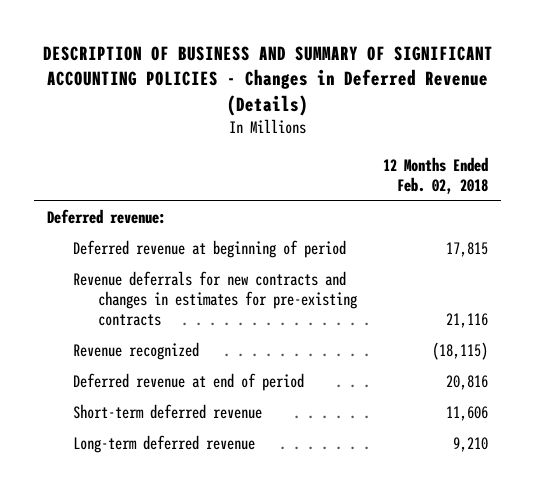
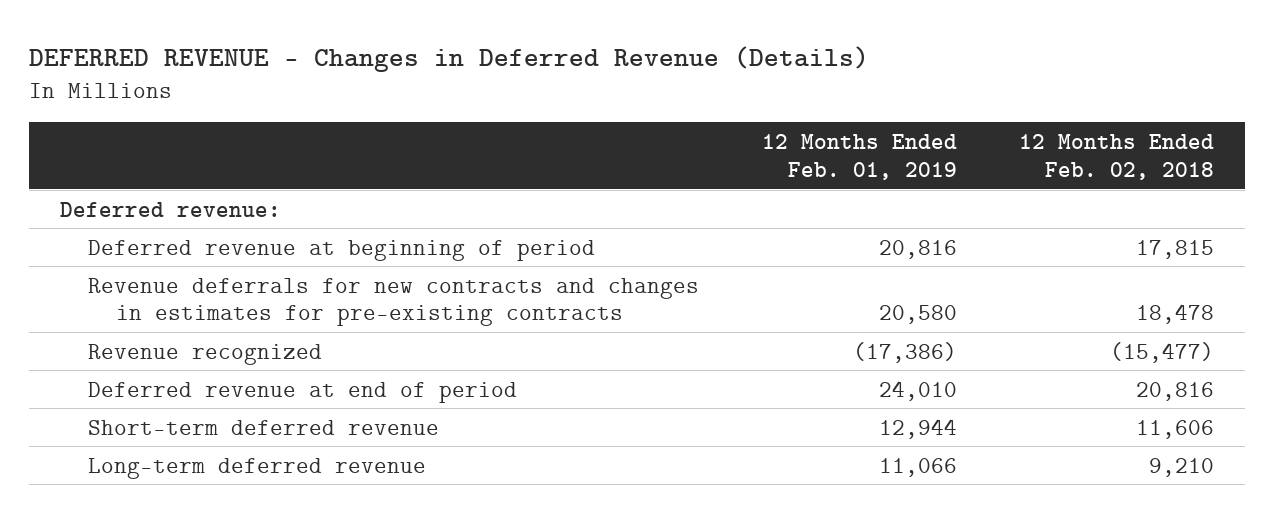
[42,45,493,116] DESCRIPTION OF BUSINESS AND SUMMARY OF SIGNIFICANT ACCOUNTING POLICIES - Changes in Deferred Revenue (Details) -> [28,46,869,73] DEFERRED REVENUE - Changes in Deferred Revenue (Details)
none -> [761,133,957,180] 12 Months Ended Feb. 01, 2019
[446,313,489,329] 21,116 -> [1135,304,1214,325] 18,478
[432,342,489,361] (18,115) -> [1109,341,1214,363] (15,477)

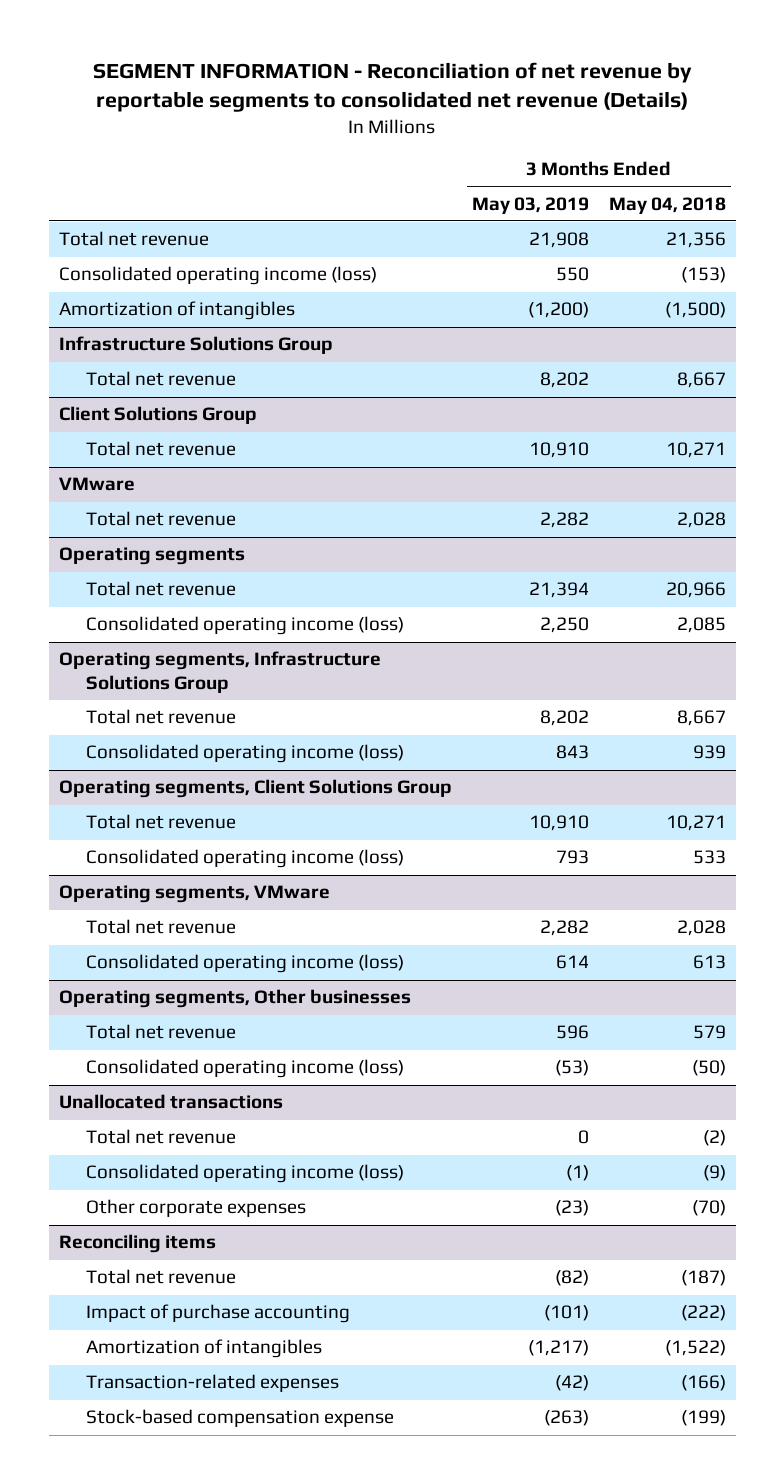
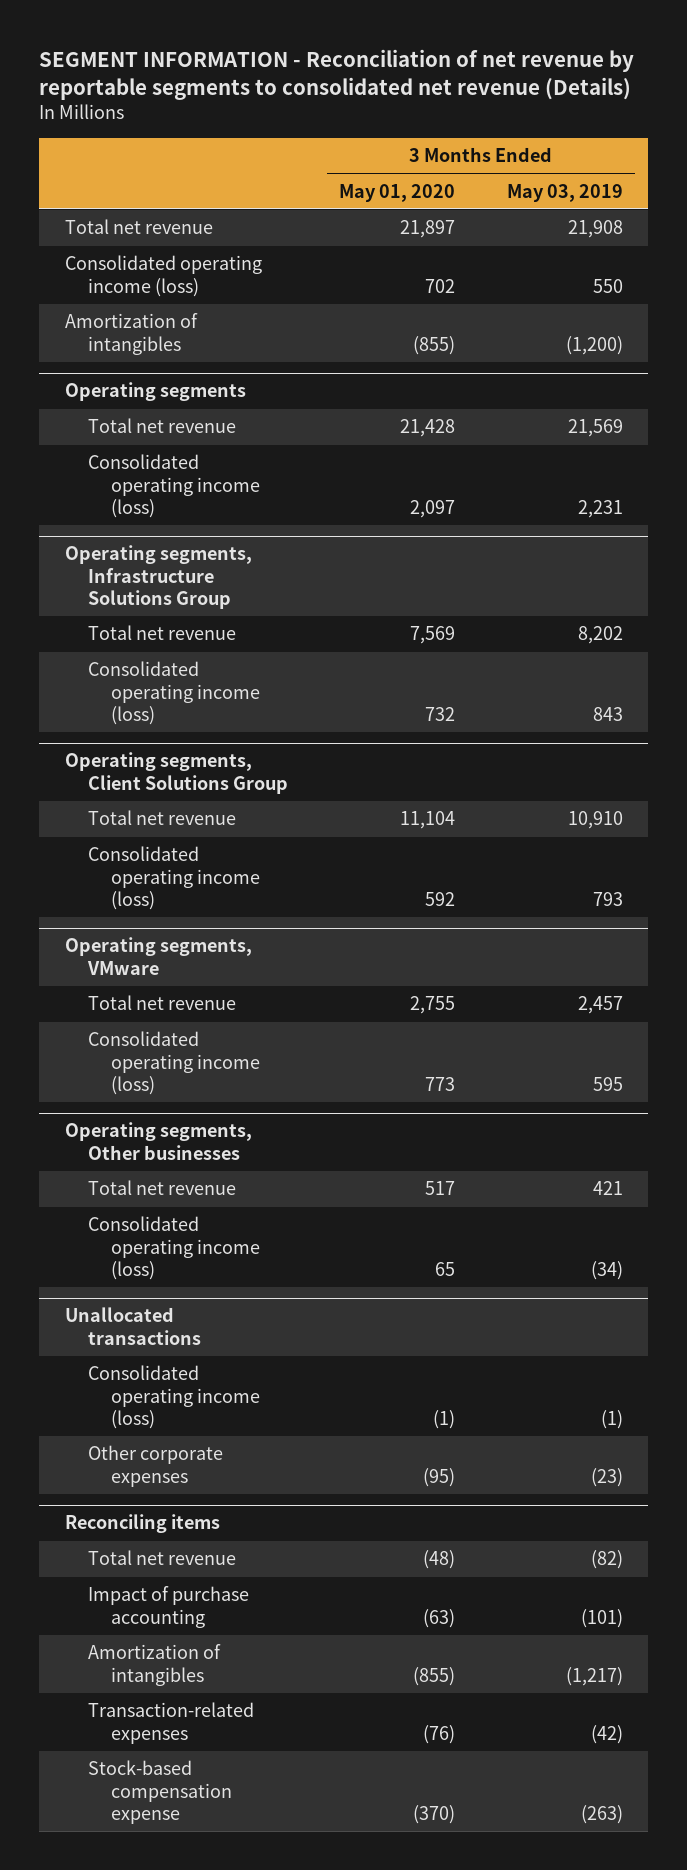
[608,196,726,214] May 04, 2018 -> none
none -> [339,183,456,202] May 01, 2020
[58,336,333,355] Infrastructure Solutions Group -> none
[85,371,236,387] Total net revenue -> none
[58,406,257,425] Client Solutions Group -> none
[85,441,236,457] Total net revenue -> none
[58,477,135,492] VMware -> none
[85,511,236,527] Total net revenue -> none
[528,582,589,599] 21,394 -> [567,419,623,438] 21,569
[539,617,589,634] 2,250 -> [577,499,623,518] 2,231
[539,920,589,937] 2,282 -> [577,996,623,1015] 2,457
[555,955,589,970] 614 -> [592,1076,623,1091] 595
[555,1025,589,1040] 596 -> [592,1181,623,1196] 421
[554,1060,589,1077] (53) -> [590,1260,623,1280] (34)
[85,1129,236,1145] Total net revenue -> none

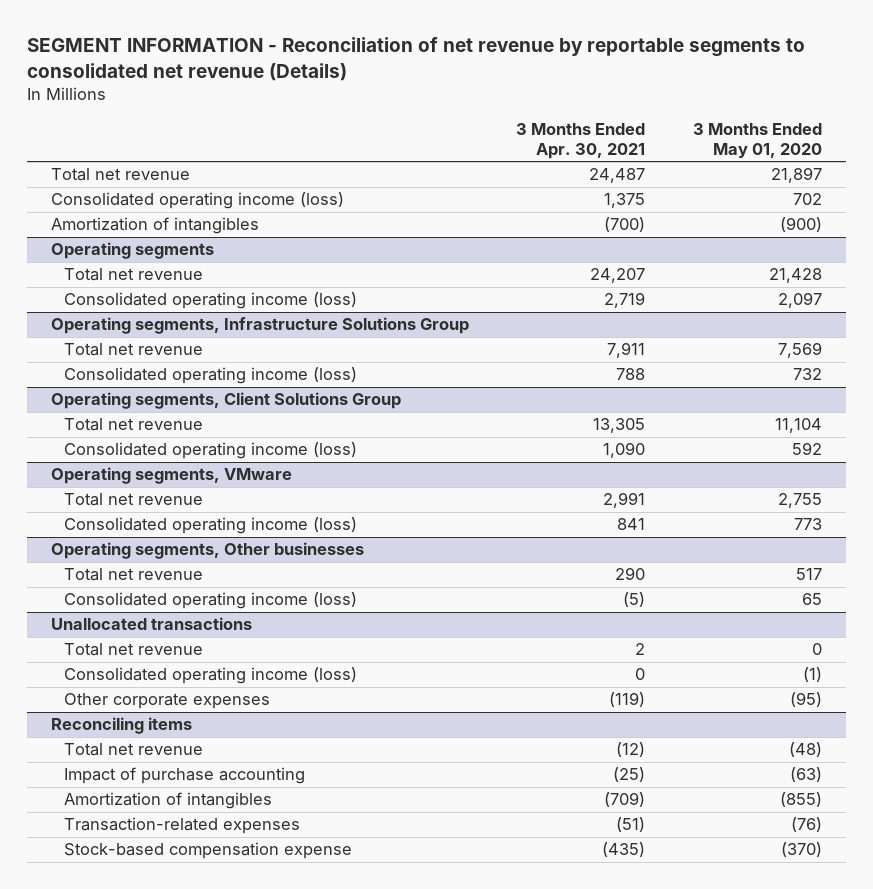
[506,183,623,202] May 03, 2019 -> none
none -> [516,122,646,159] 3 Months Ended Apr. 30, 2021
[413,335,456,355] (855) -> [780,217,823,233] (900)
none -> [64,643,204,657] Total net revenue

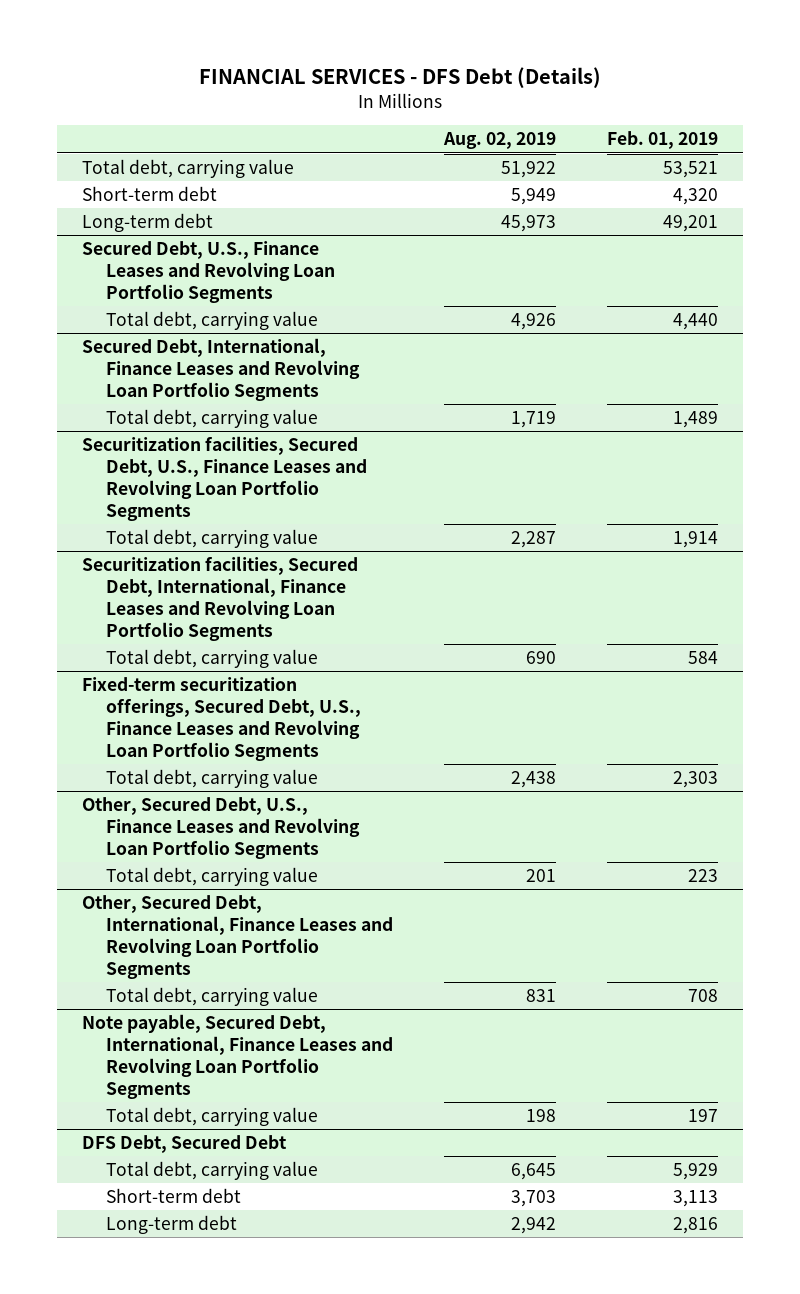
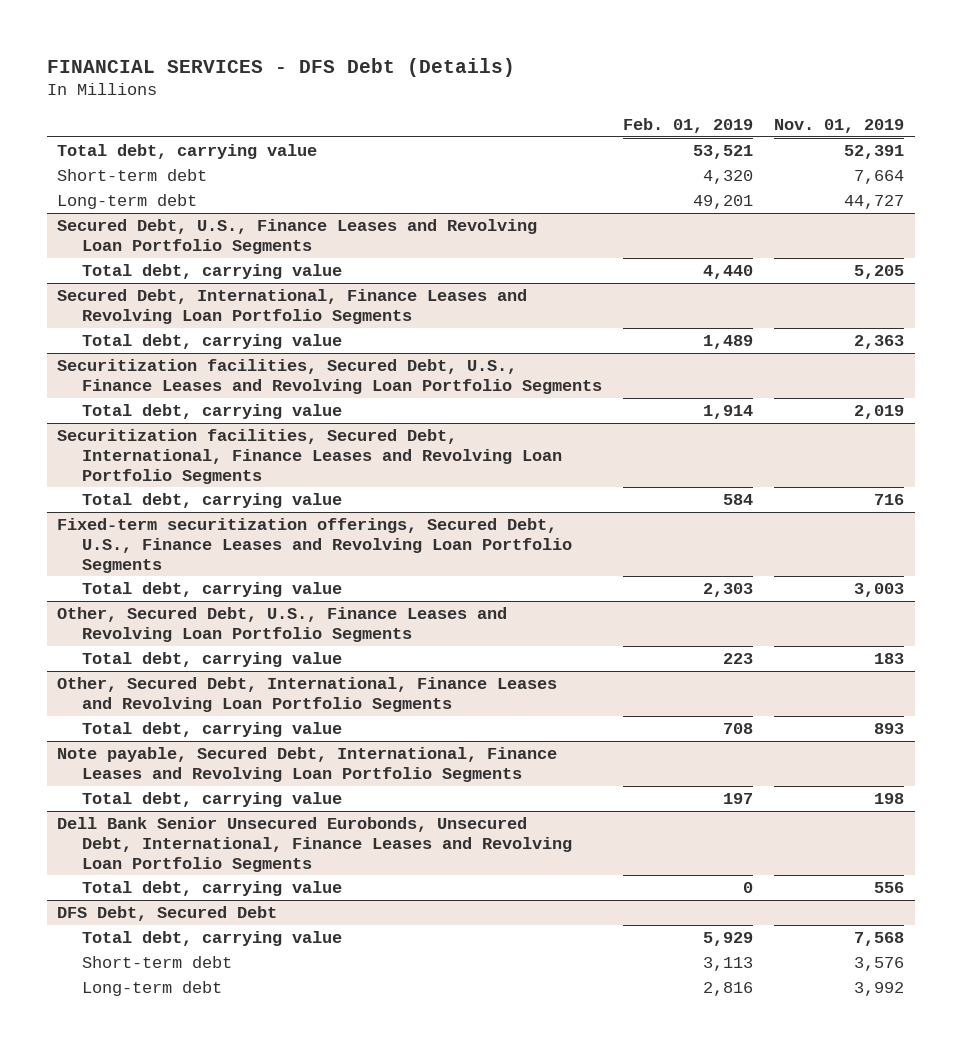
[443,132,557,150] Aug. 02, 2019 -> none
none -> [774,119,905,134] Nov. 01, 2019
none -> [57,816,573,872] Dell Bank Senior Unsecured Eurobonds, Unsecured Debt, International, Finance Leases and Revolving Loan Portfolio Segments
none -> [82,880,343,896] Total debt, carrying value

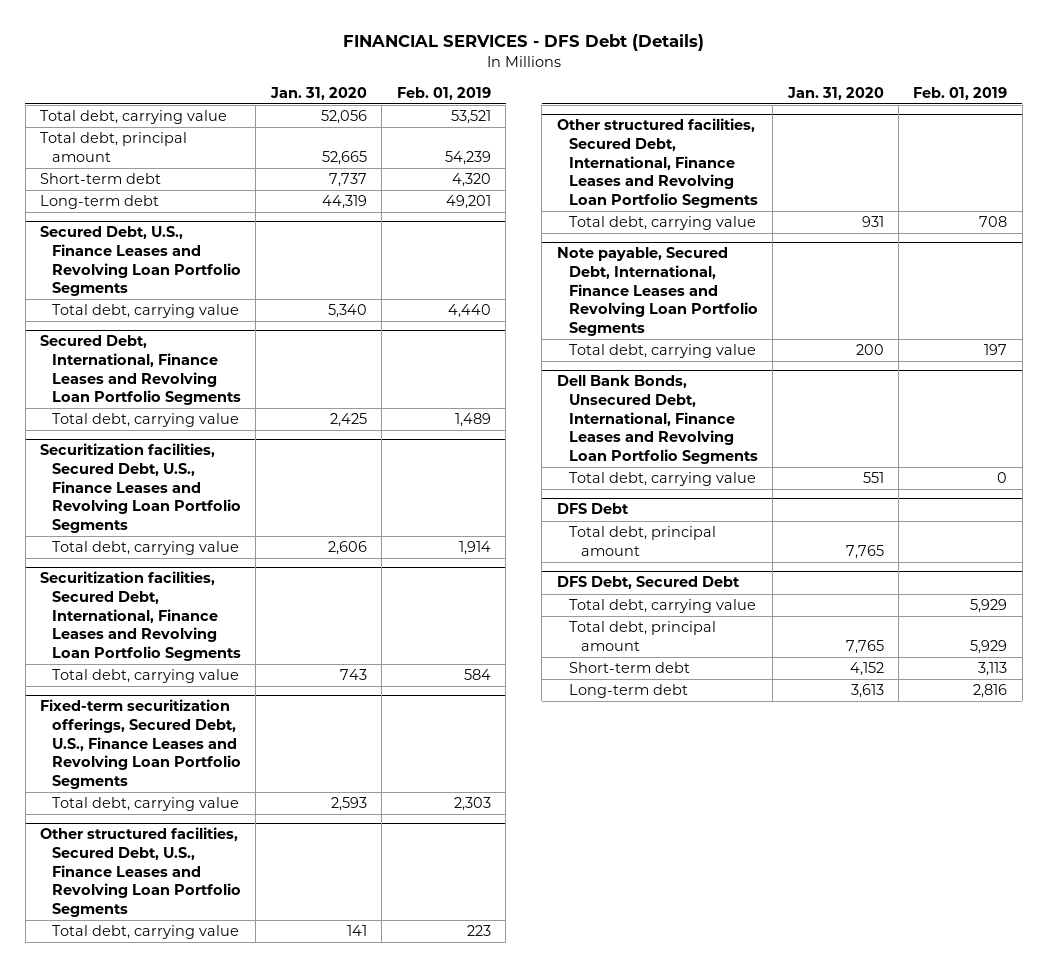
[774,119,905,134] Nov. 01, 2019 -> none
none -> [269,86,367,100] Jan. 31, 2020
none -> [39,132,187,162] Total debt, principal amount
[57,606,508,642] Other, Secured Debt, U.S., Finance Leases and Revolving Loan Portfolio Segments -> [39,827,242,917] Other structured facilities, Secured Debt, U.S., Finance Leases and Revolving Loan Portfolio Segments
[57,676,558,712] Other, Secured Debt, International, Finance Leases and Revolving Loan Portfolio Segments -> [556,118,758,208] Other structured facilities, Secured Debt, International, Finance Leases and Revolving Loan Portfolio Segments
[57,816,573,872] Dell Bank Senior Unsecured Eurobonds, Unsecured Debt, International, Finance Leases and Revolving Loan Portfolio Segments -> [556,375,758,464] Dell Bank Bonds, Unsecured Debt, International, Finance Leases and Revolving Loan Portfolio Segments
none -> [556,503,629,515] DFS Debt
none -> [568,526,716,556] Total debt, principal amount
none -> [568,621,716,651] Total debt, principal amount

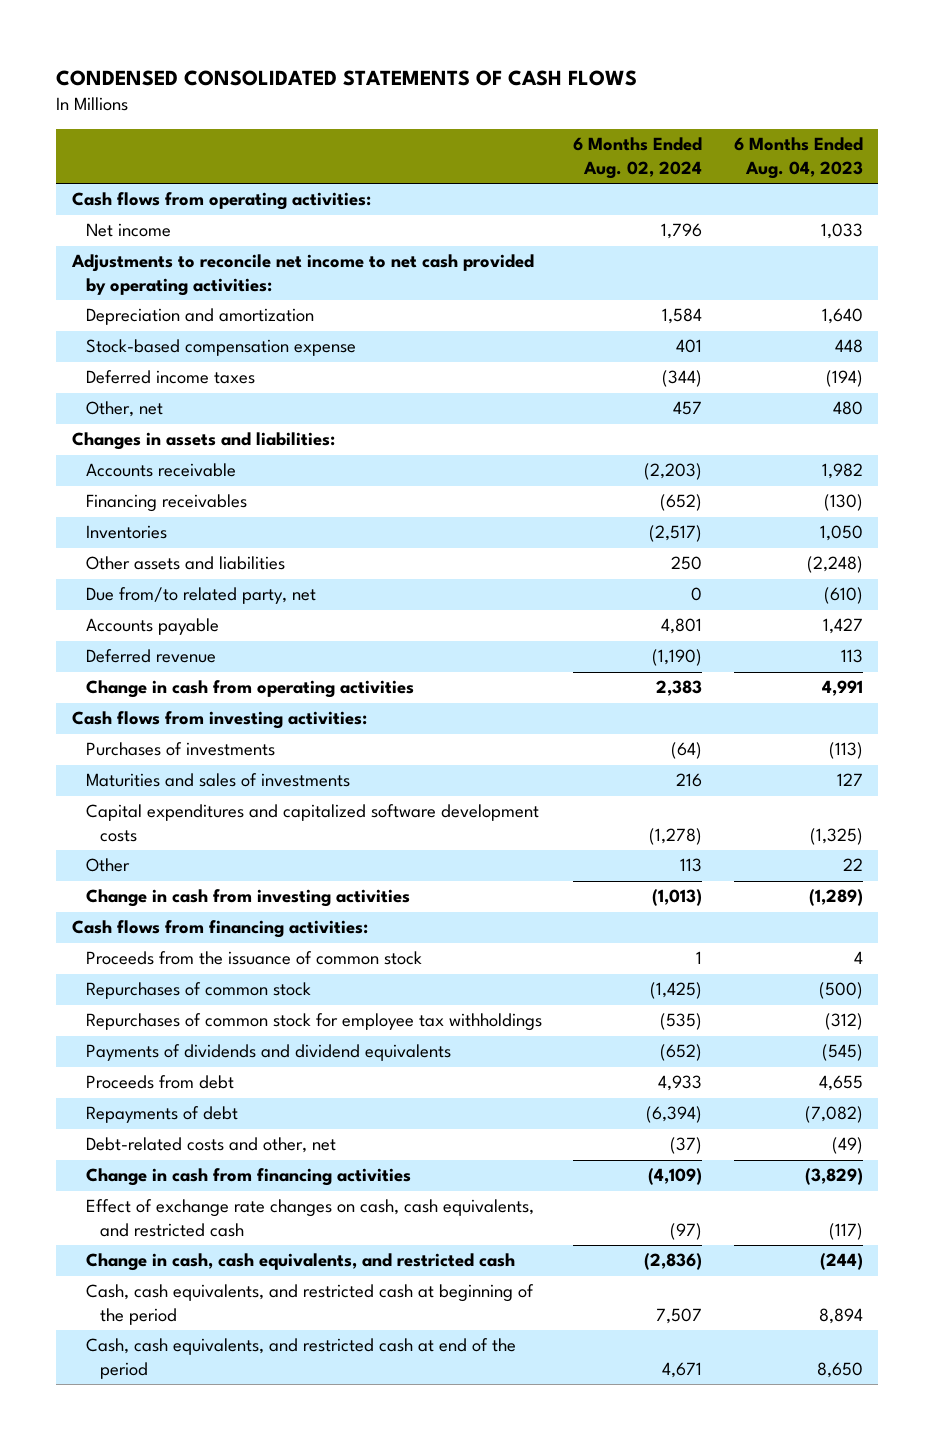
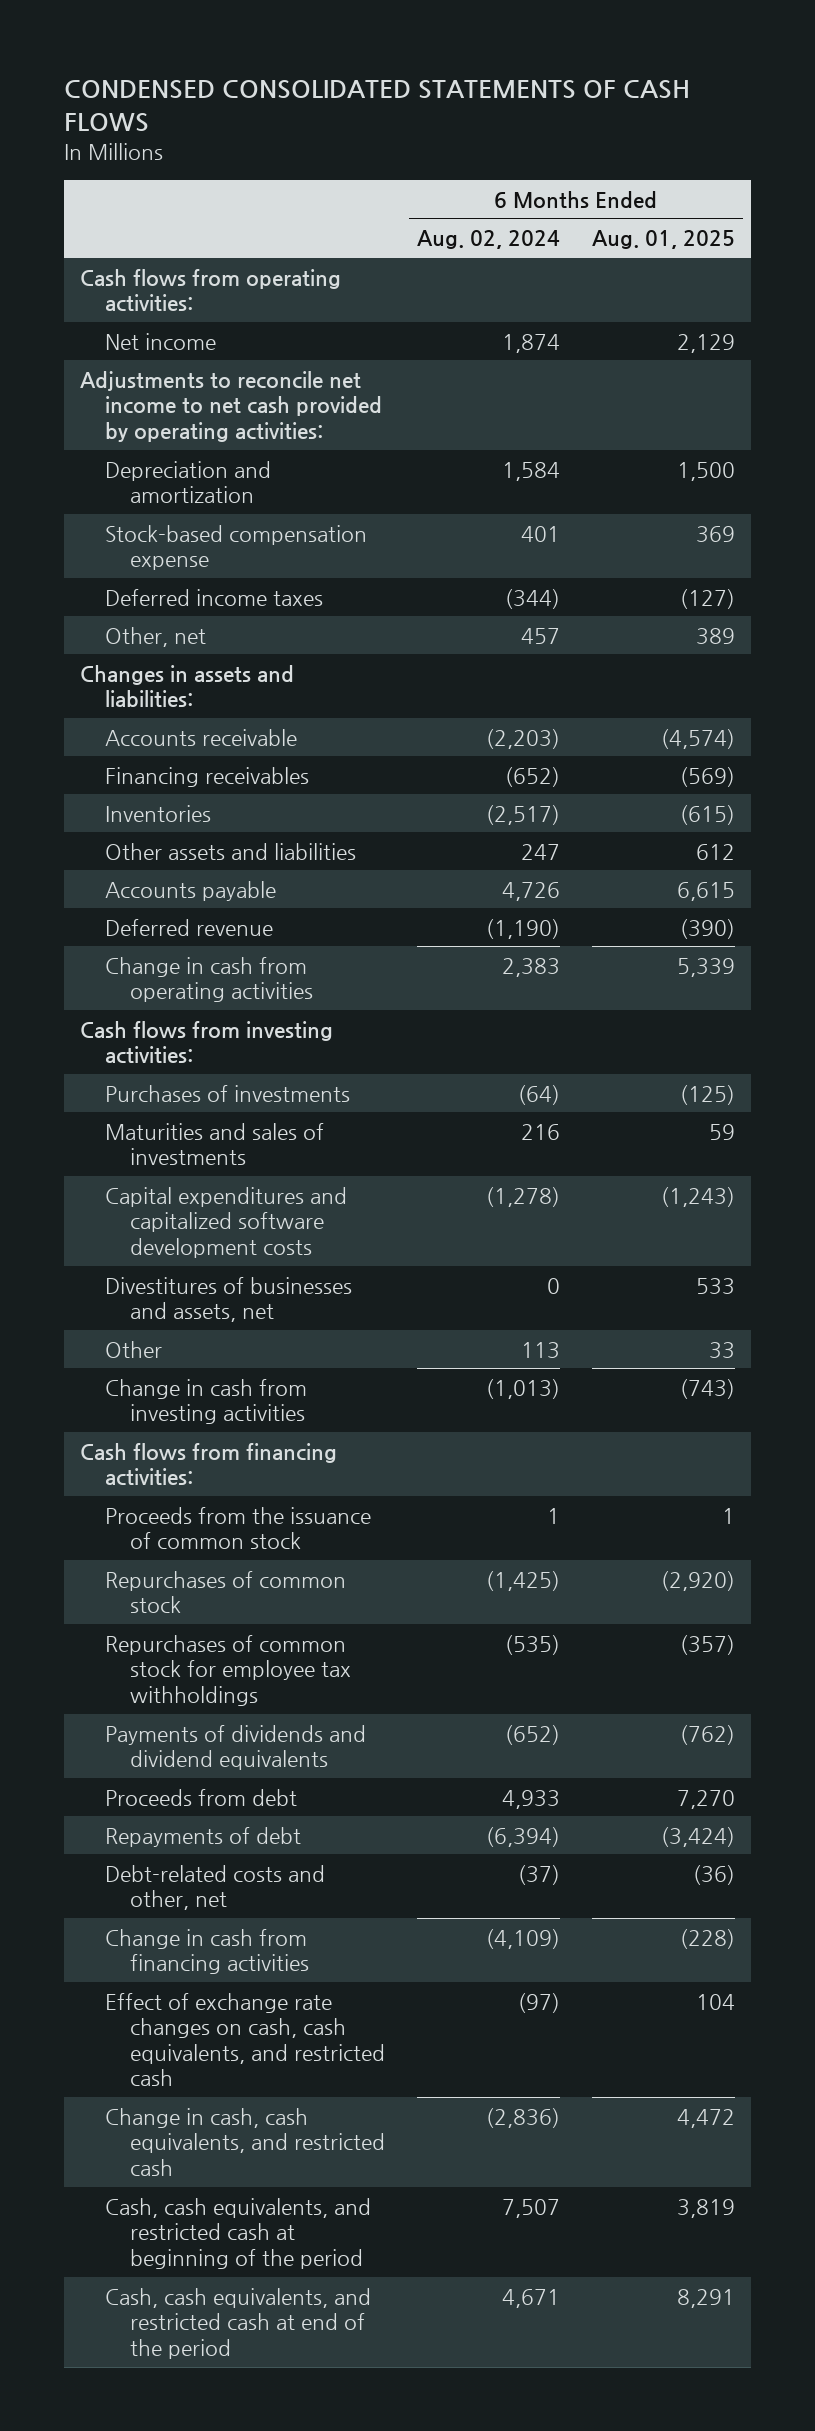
[733,137,863,180] 6 Months Ended Aug. 04, 2023 -> none
none -> [591,230,735,250] Aug. 01, 2025
[661,223,703,240] 1,796 -> [501,333,560,353] 1,874
[86,587,317,605] Due from/to related party, net -> none
[671,556,703,571] 250 -> [520,843,560,860] 247
[661,618,703,635] 4,801 -> [501,881,560,901] 4,726
none -> [104,1276,352,1323] Divestitures of businesses and assets, net

